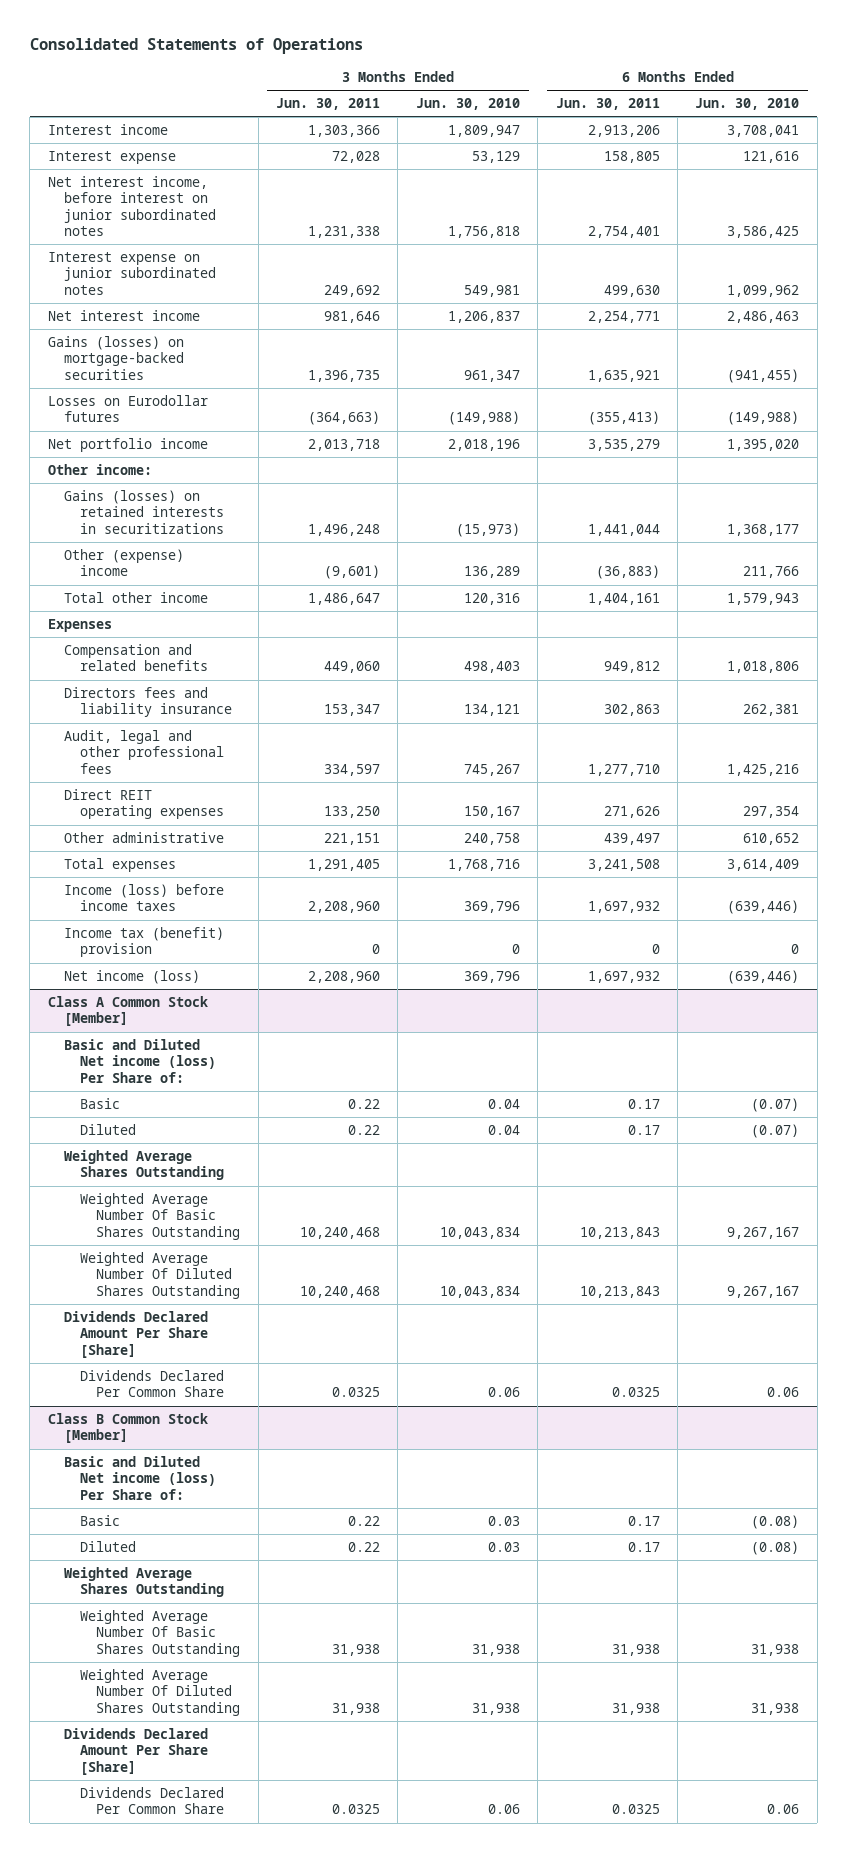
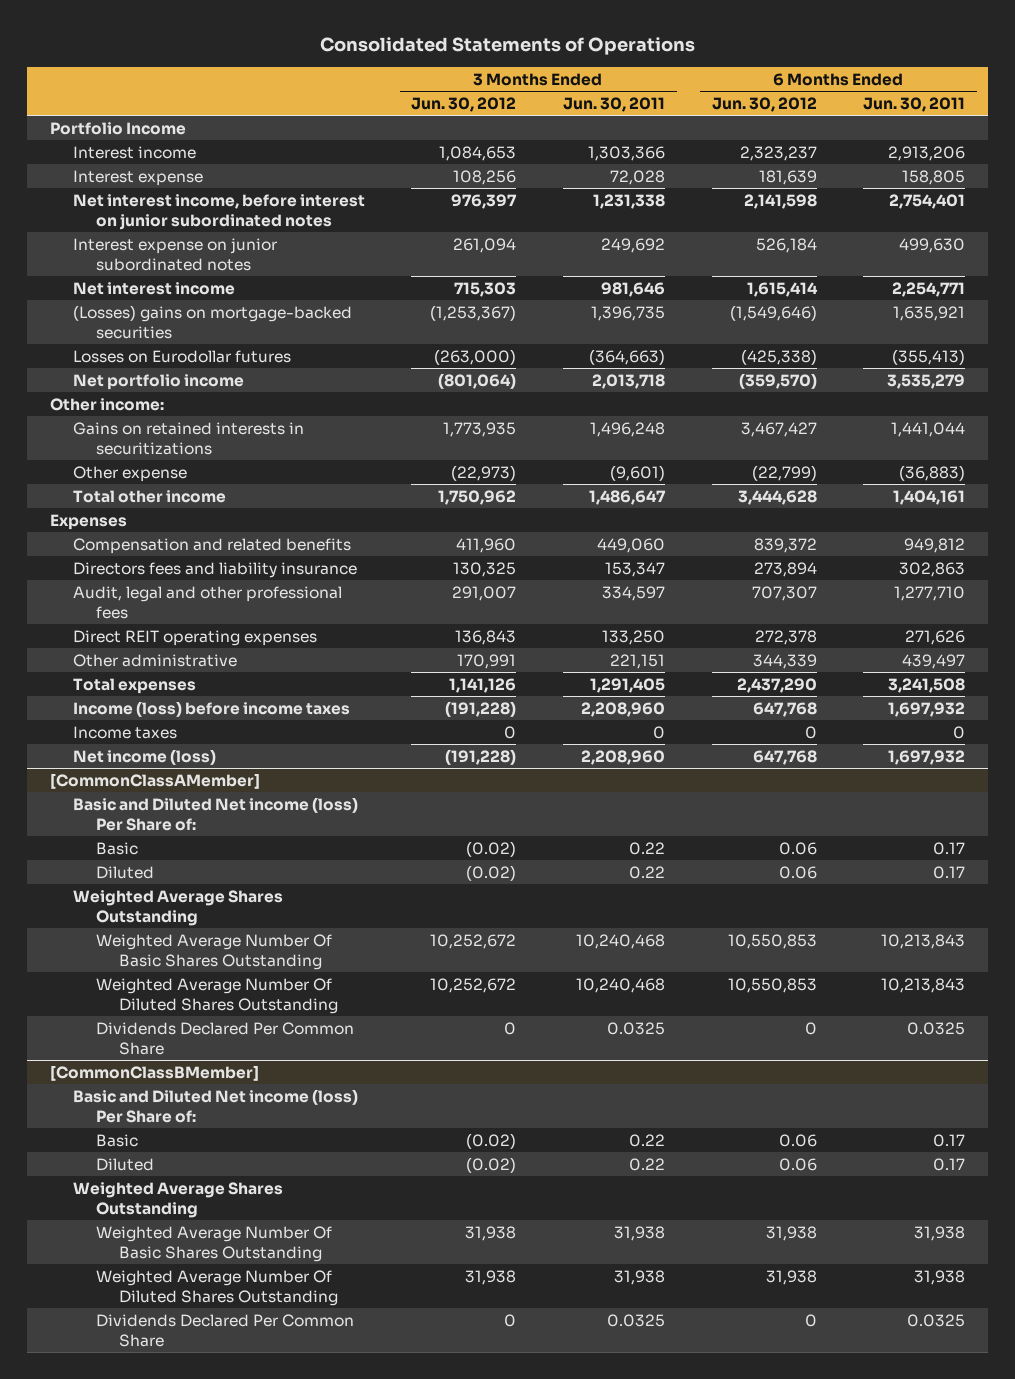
[415,97,520,110] Jun. 30, 2010 -> none
[695,97,800,110] Jun. 30, 2010 -> none
none -> [411,96,517,112] Jun. 30, 2012
none -> [711,96,817,112] Jun. 30, 2012
none -> [49,121,186,135] Portfolio Income
[47,335,184,380] Gains (losses) on mortgage-backed securities -> [72,304,352,339] (Losses) gains on mortgage-backed securities
[63,489,224,534] Gains (losses) on retained interests in securitizations -> [72,421,304,455] Gains on retained interests in securitizations
[63,548,184,577] Other (expense) income -> [72,465,187,482] Other expense
[63,926,224,958] Income tax (benefit) provision -> [72,725,177,739] Income taxes
[47,995,208,1027] Class A Common Stock [Member] -> none
none -> [49,772,260,789] [CommonClassAMember]
[63,1310,208,1358] Dividends Declared Amount Per Share [Share] -> none
[47,1412,208,1444] Class B Common Stock [Member] -> none
none -> [49,1064,259,1081] [CommonClassBMember]
[63,1727,208,1775] Dividends Declared Amount Per Share [Share] -> none

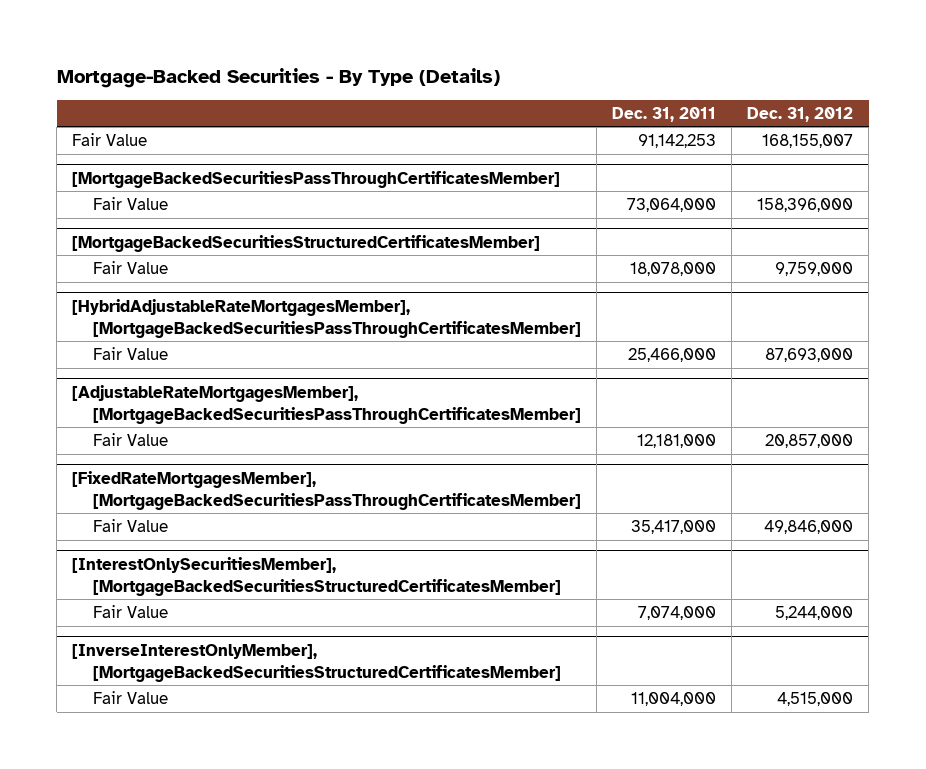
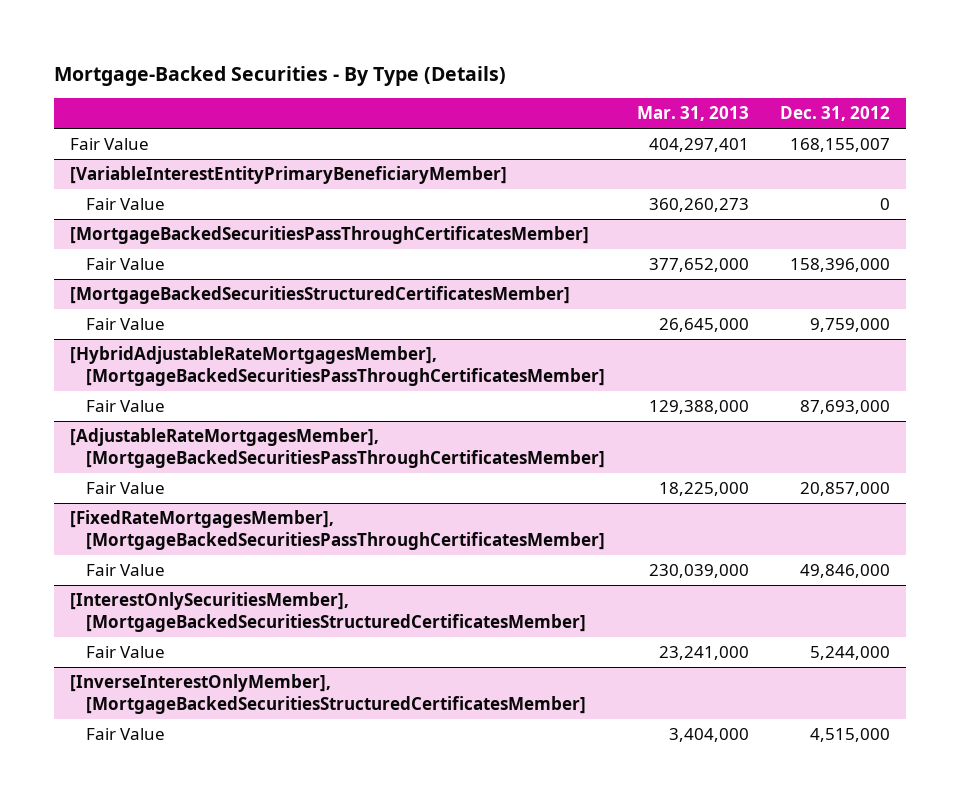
[612,106,717,122] Dec. 31, 2011 -> none
none -> [636,106,749,122] Mar. 31, 2013
none -> [69,166,507,185] [VariableInterestEntityPrimaryBeneficiaryMember]
none -> [86,198,166,211] Fair Value

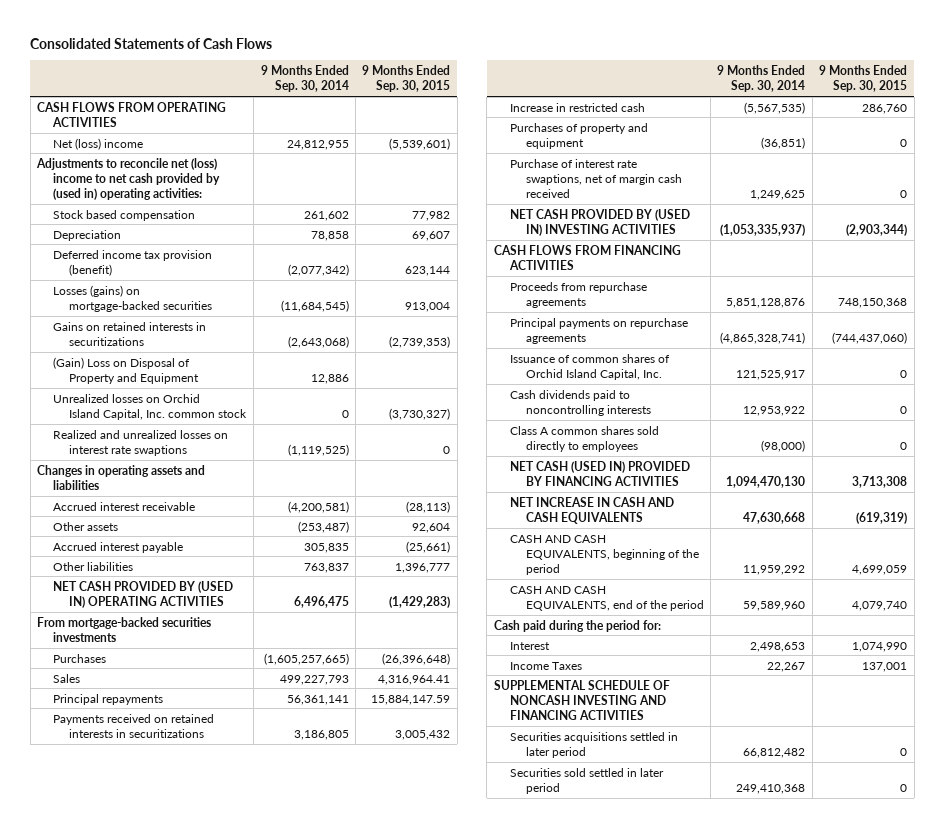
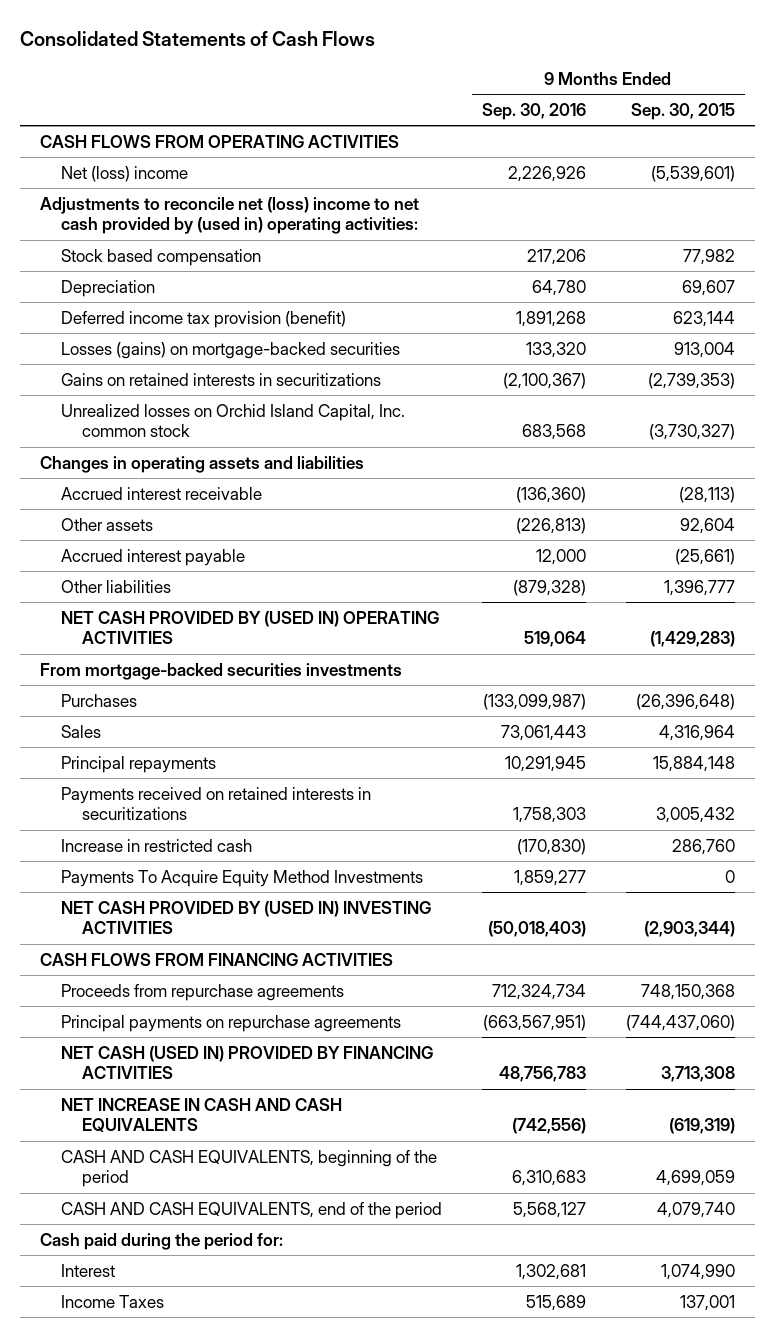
[260,64,349,93] 9 Months Ended Sep. 30, 2014 -> none
none -> [481,102,586,120] Sep. 30, 2016
[52,356,199,384] (Gain) Loss on Disposal of Property and Equipment -> none
[52,429,228,456] Realized and unrealized losses on interest rate swaptions -> none
[378,674,451,685] 4,316,964.41 -> [658,724,735,741] 4,316,964
[371,694,451,705] 15,884,147.59 -> [652,755,735,772] 15,884,148
[509,122,648,149] Purchases of property and equipment -> none
[509,158,682,199] Purchase of interest rate swaptions, net of margin cash received -> none
none -> [60,869,423,887] Payments To Acquire Equity Method Investments
[509,353,670,380] Issuance of common shares of Orchid Island Capital, Inc. -> none
[509,389,651,416] Cash dividends paid to noncontrolling interests -> none
[509,425,659,452] Class A common shares sold directly to employees -> none
[493,679,670,721] SUPPLEMENTAL SCHEDULE OF NONCASH INVESTING AND FINANCING ACTIVITIES -> none
[509,731,678,758] Securities acquisitions settled in later period -> none
[509,767,664,794] Securities sold settled in later period -> none

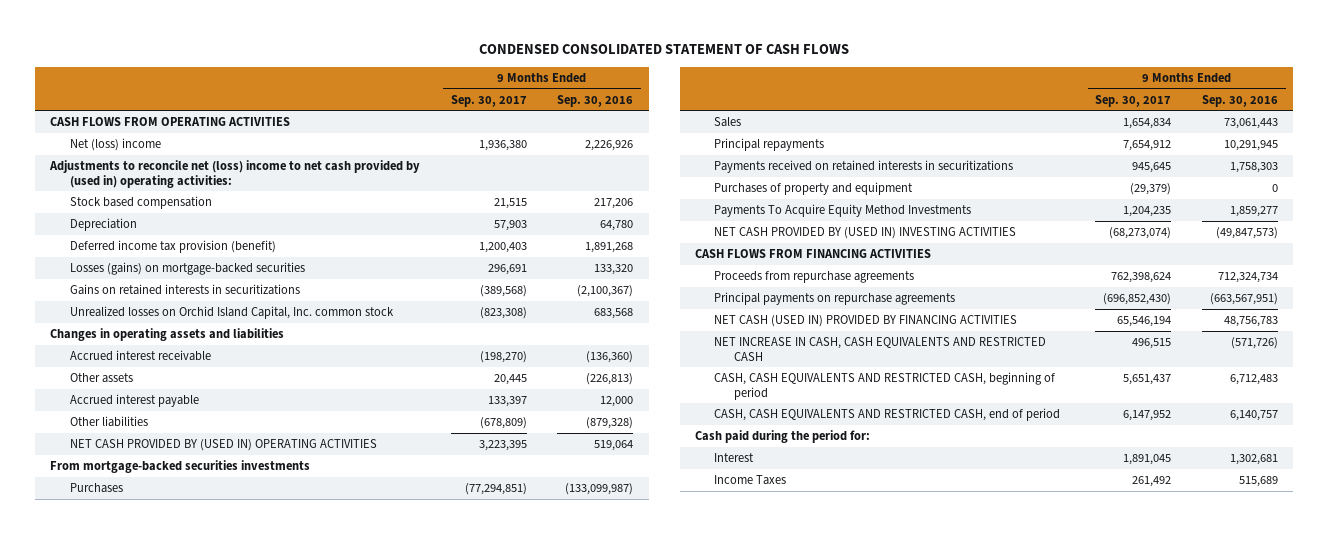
[20,31,376,47] Consolidated Statements of Cash Flows -> [479,44,850,55] CONDENSED CONSOLIDATED STATEMENT OF CASH FLOWS
[630,102,735,120] Sep. 30, 2015 -> none
none -> [450,94,527,107] Sep. 30, 2017
[60,838,252,852] Increase in restricted cash -> none
none -> [714,182,914,196] Purchases of property and equipment
[487,921,586,938] (50,018,403) -> [1215,227,1278,240] (49,847,573)
[60,1097,342,1133] NET INCREASE IN CASH AND CASH EQUIVALENTS -> [714,337,1047,361] NET INCREASE IN CASH, CASH EQUIVALENTS AND RESTRICTED CASH
[511,1118,586,1135] (742,556) -> [1230,337,1278,350] (571,726)
[60,1149,437,1188] CASH AND CASH EQUIVALENTS, beginning of the period -> [714,372,1056,400] CASH, CASH EQUIVALENTS AND RESTRICTED CASH, beginning of period
[511,1170,586,1187] 6,310,683 -> [1229,374,1278,386] 6,712,483
[60,1201,442,1219] CASH AND CASH EQUIVALENTS, end of the period -> [714,408,1061,422] CASH, CASH EQUIVALENTS AND RESTRICTED CASH, end of period
[512,1201,586,1218] 5,568,127 -> [1229,410,1278,422] 6,140,757

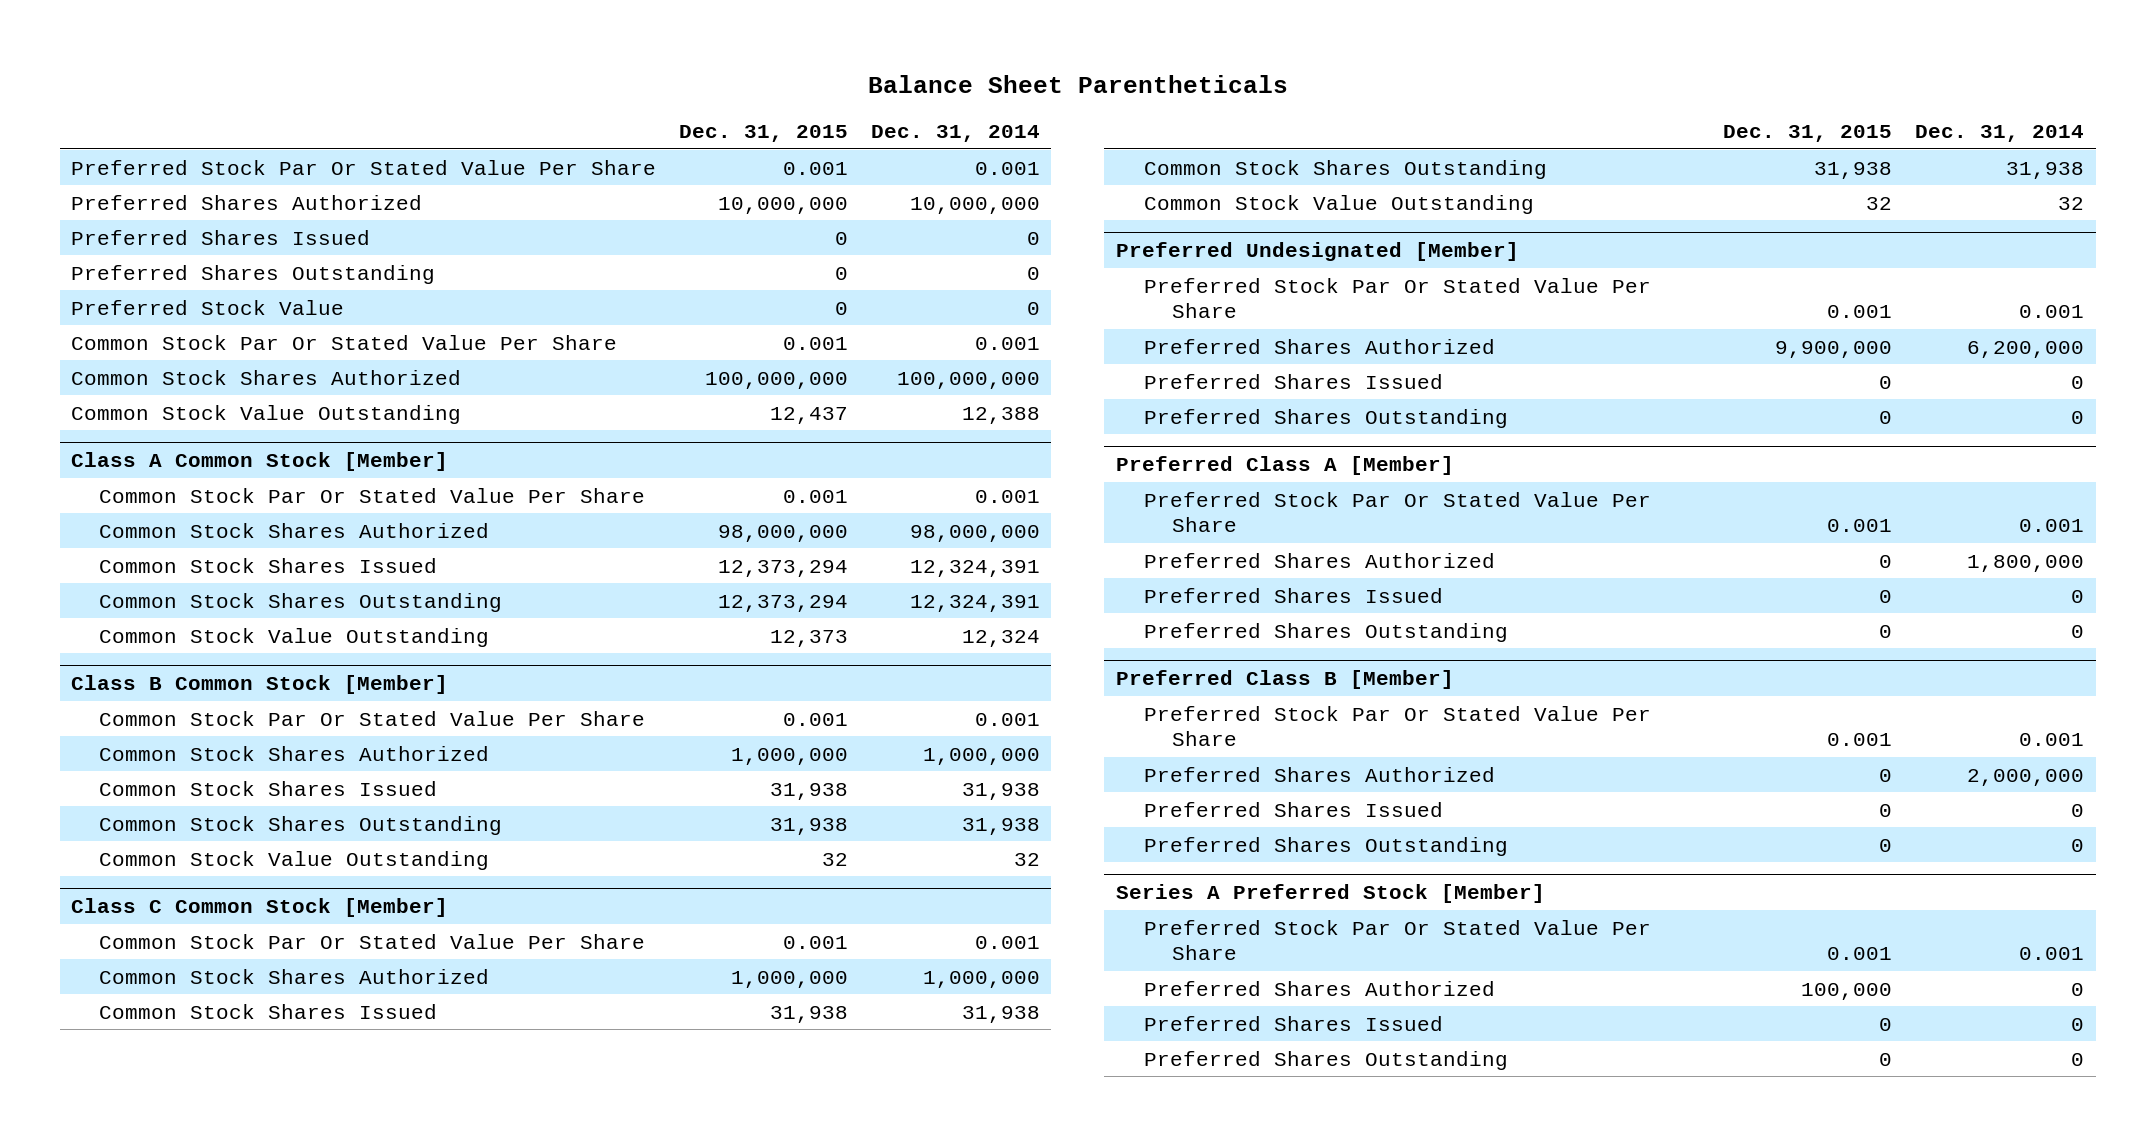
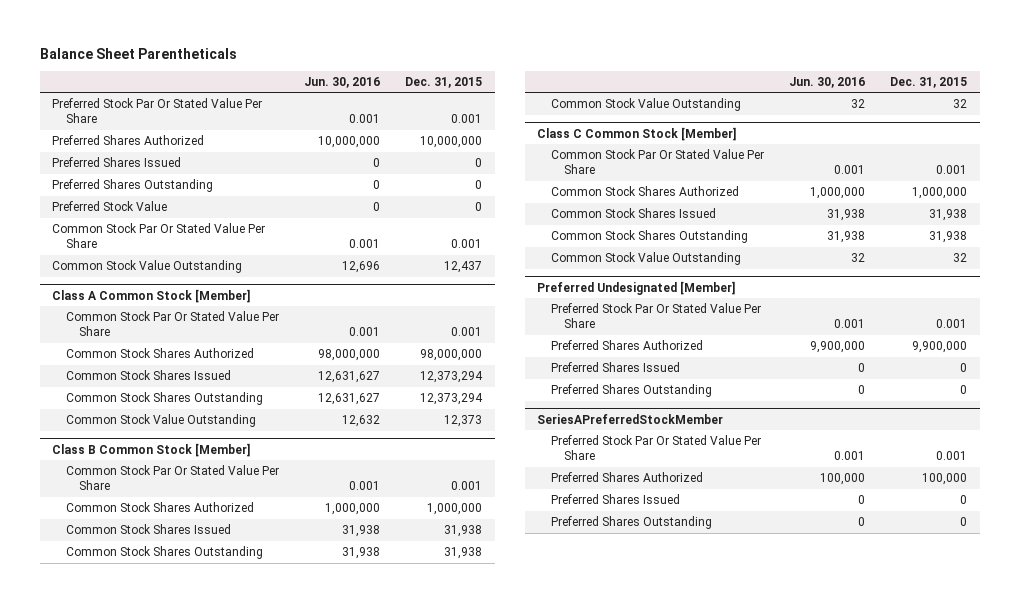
[870,125,1040,143] Dec. 31, 2014 -> none
none -> [303,76,380,88] Jun. 30, 2016
[71,369,462,385] Common Stock Shares Authorized -> none
[1115,456,1454,476] Preferred Class A [Member] -> none
[1143,491,1651,532] Preferred Stock Par Or Stated Value Per Share -> none
[1143,552,1495,568] Preferred Shares Authorized -> none
[1143,587,1443,603] Preferred Shares Issued -> none
[1143,622,1508,642] Preferred Shares Outstanding -> none
[1115,670,1454,690] Preferred Class B [Member] -> none
[1143,705,1651,746] Preferred Stock Par Or Stated Value Per Share -> none
[1143,766,1495,782] Preferred Shares Authorized -> none
[1143,801,1443,817] Preferred Shares Issued -> none
[1143,836,1508,856] Preferred Shares Outstanding -> none
[1115,884,1545,904] Series A Preferred Stock [Member] -> [537,413,724,424] SeriesAPreferredStockMember

